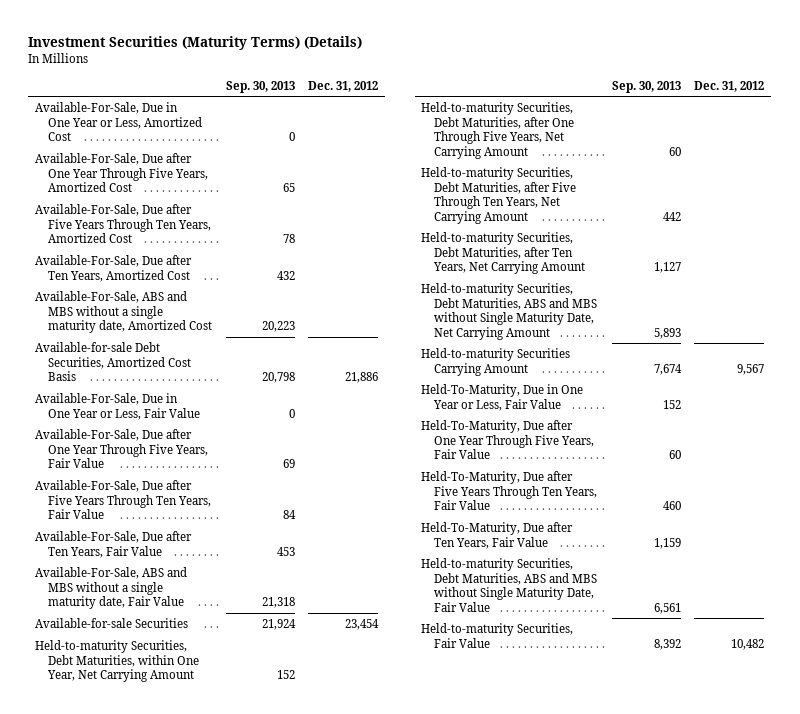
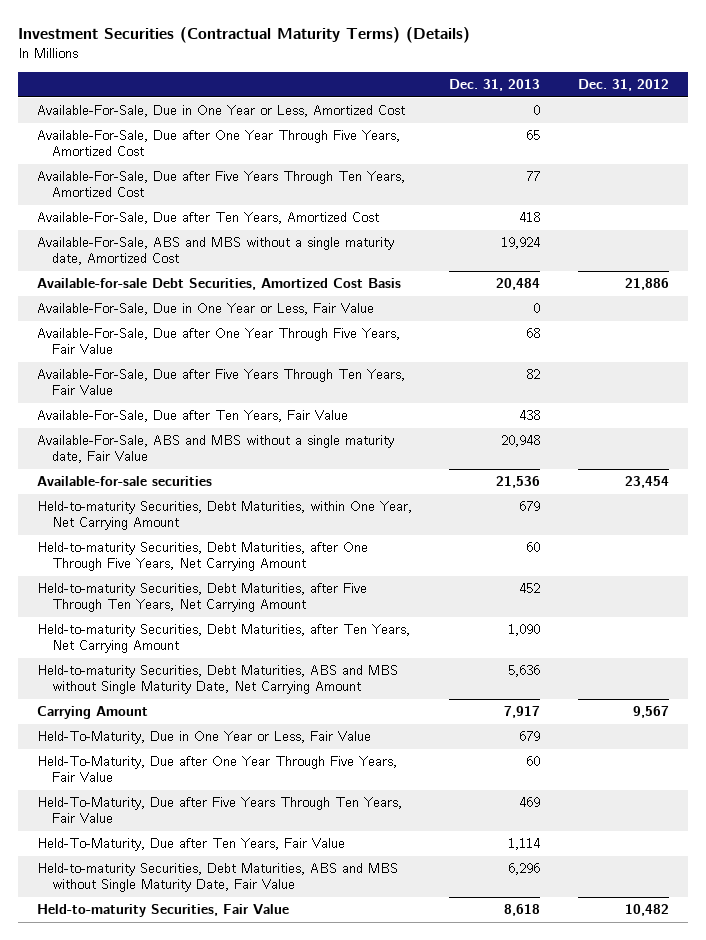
[28,35,363,50] Investment Securities (Maturity Terms) (Details) -> [17,27,470,44] Investment Securities (Contractual Maturity Terms) (Details)
[225,80,295,93] Sep. 30, 2013 -> none
none -> [449,78,541,91] Dec. 31, 2013
[35,618,189,629] Available-for-sale Securities -> [36,476,212,487] Available-for-sale securities
[421,348,571,376] Held-to-maturity Securities Carrying Amount -> [36,706,148,720] Carrying Amount

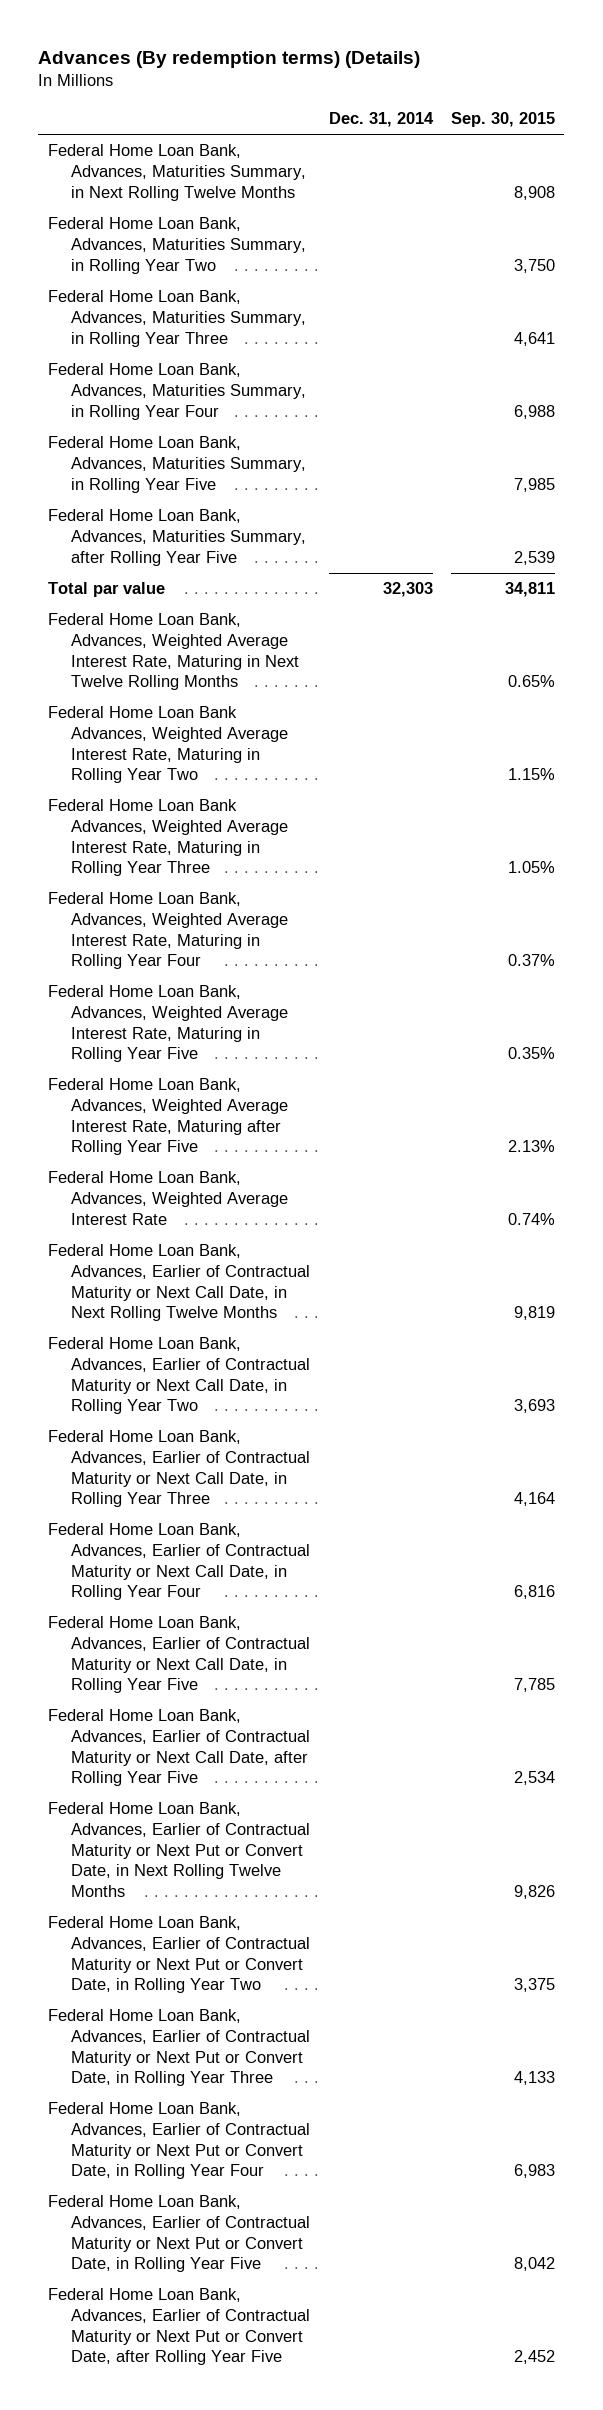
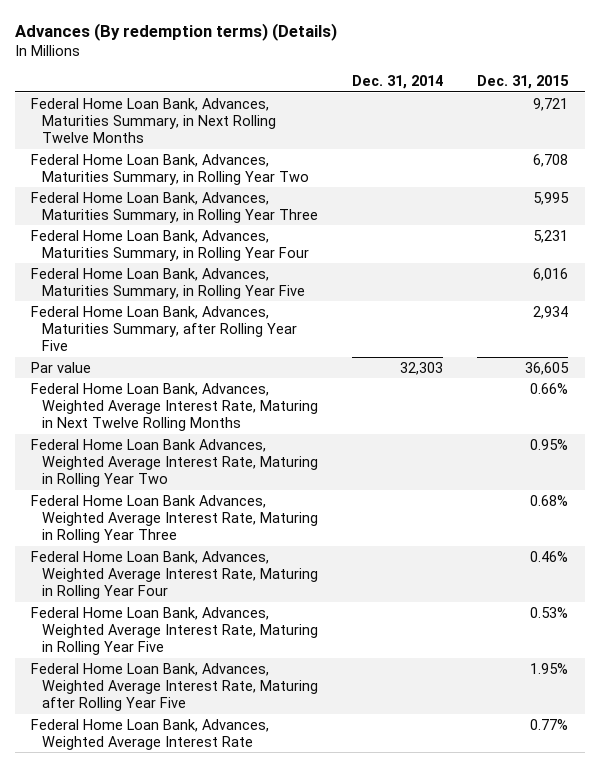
[451,112,556,128] Sep. 30, 2015 -> none
none -> [477,75,570,90] Dec. 31, 2015
[47,582,165,598] Total par value -> [31,361,92,373] Par value
[47,1244,311,1322] Federal Home Loan Bank, Advances, Earlier of Contractual Maturity or Next Call Date, in Next Rolling Twelve Months -> none
[47,1337,311,1415] Federal Home Loan Bank, Advances, Earlier of Contractual Maturity or Next Call Date, in Rolling Year Two -> none
[47,1430,311,1508] Federal Home Loan Bank, Advances, Earlier of Contractual Maturity or Next Call Date, in Rolling Year Three -> none
[47,1523,311,1601] Federal Home Loan Bank, Advances, Earlier of Contractual Maturity or Next Call Date, in Rolling Year Four -> none
[47,1616,311,1694] Federal Home Loan Bank, Advances, Earlier of Contractual Maturity or Next Call Date, in Rolling Year Five -> none
[47,1709,311,1787] Federal Home Loan Bank, Advances, Earlier of Contractual Maturity or Next Call Date, after Rolling Year Five -> none
[47,1802,311,1897] Federal Home Loan Bank, Advances, Earlier of Contractual Maturity or Next Put or Convert Date, in Next Rolling Twelve Months -> none
[47,1916,311,1994] Federal Home Loan Bank, Advances, Earlier of Contractual Maturity or Next Put or Convert Date, in Rolling Year Two -> none
[47,2009,311,2087] Federal Home Loan Bank, Advances, Earlier of Contractual Maturity or Next Put or Convert Date, in Rolling Year Three -> none
[47,2102,311,2180] Federal Home Loan Bank, Advances, Earlier of Contractual Maturity or Next Put or Convert Date, in Rolling Year Four -> none
[47,2195,311,2273] Federal Home Loan Bank, Advances, Earlier of Contractual Maturity or Next Put or Convert Date, in Rolling Year Five -> none
[47,2288,311,2366] Federal Home Loan Bank, Advances, Earlier of Contractual Maturity or Next Put or Convert Date, after Rolling Year Five -> none

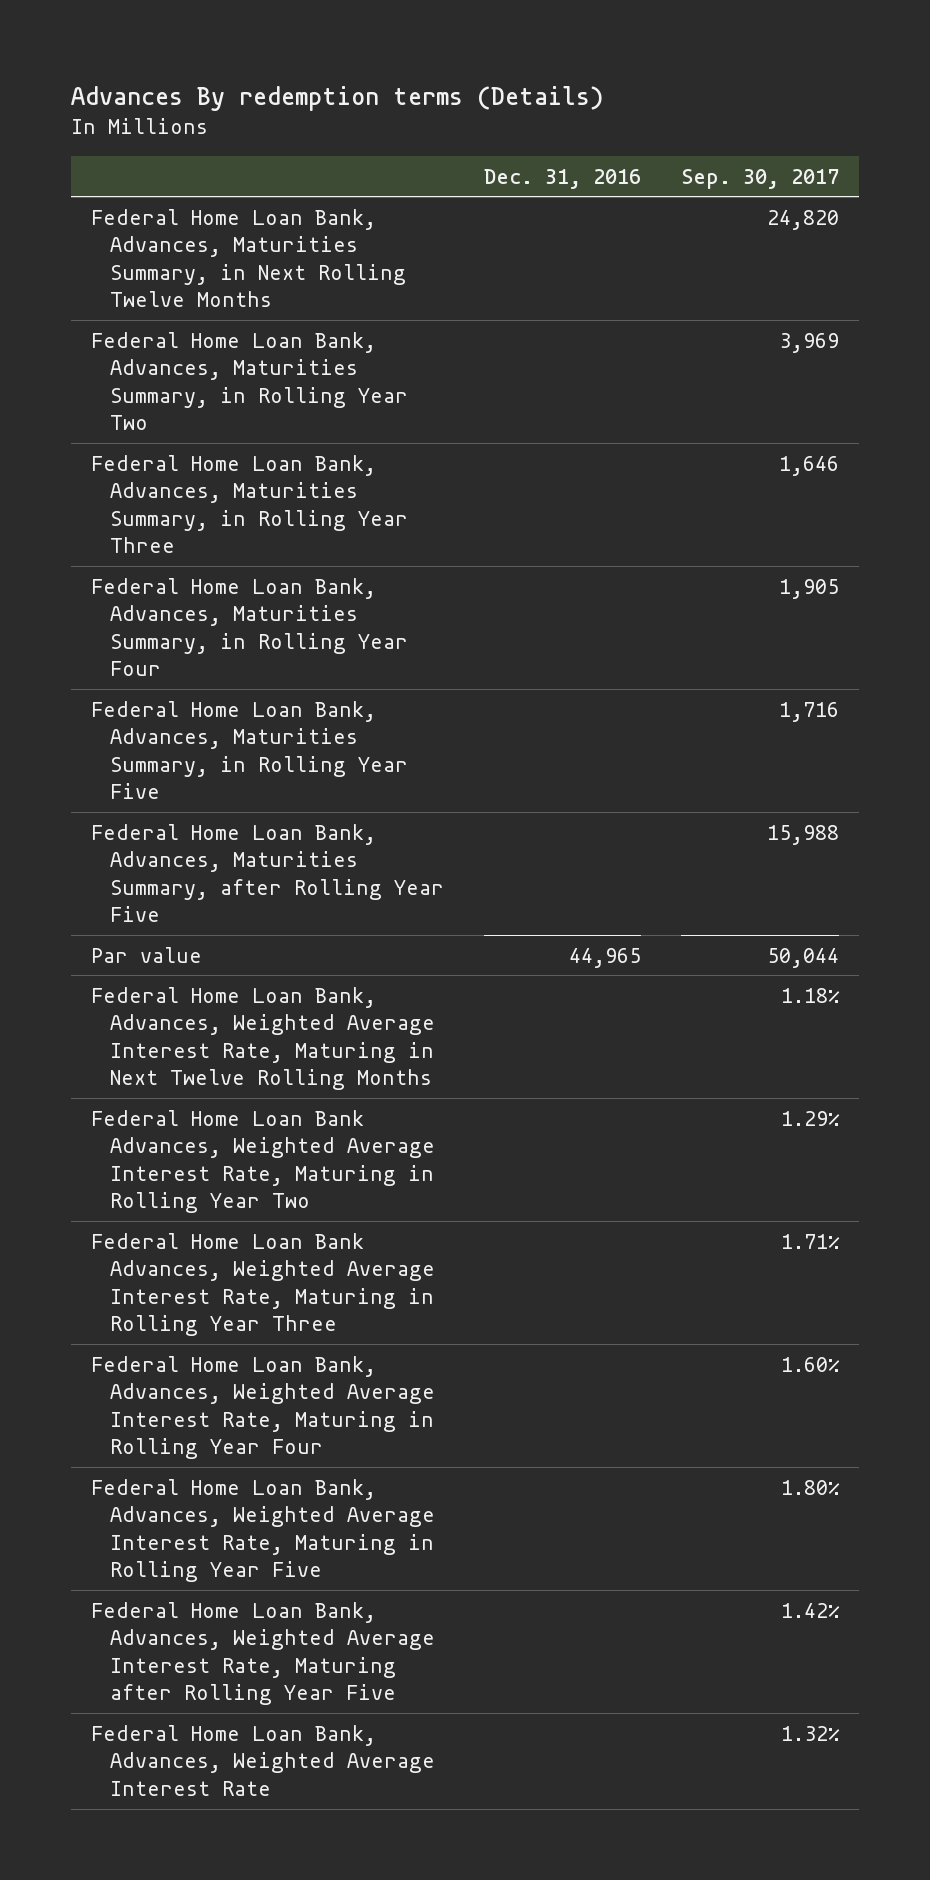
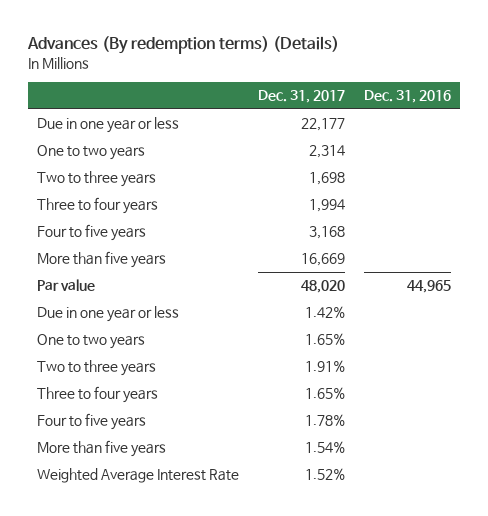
[71,85,605,111] Advances By redemption terms (Details) -> [26,36,339,55] Advances (By redemption terms) (Details)
[681,168,840,189] Sep. 30, 2017 -> none
none -> [257,90,345,104] Dec. 31, 2017
[91,208,407,308] Federal Home Loan Bank, Advances, Maturities Summary, in Next Rolling Twelve Months -> [36,117,179,134] Due in one year or less
[91,331,409,431] Federal Home Loan Bank, Advances, Maturities Summary, in Rolling Year Two -> [36,145,145,161] One to two years
[91,454,409,554] Federal Home Loan Bank, Advances, Maturities Summary, in Rolling Year Three -> [36,171,156,188] Two to three years
[91,577,409,677] Federal Home Loan Bank, Advances, Maturities Summary, in Rolling Year Four -> [36,197,158,215] Three to four years
[91,700,409,800] Federal Home Loan Bank, Advances, Maturities Summary, in Rolling Year Five -> [36,224,146,242] Four to five years
[91,823,445,923] Federal Home Loan Bank, Advances, Maturities Summary, after Rolling Year Five -> [36,251,166,269] More than five years
[91,986,436,1091] Federal Home Loan Bank, Advances, Weighted Average Interest Rate, Maturing in Next Twelve Rolling Months -> [36,306,179,323] Due in one year or less
[91,1109,436,1214] Federal Home Loan Bank Advances, Weighted Average Interest Rate, Maturing in Rolling Year Two -> [36,334,145,350] One to two years
[91,1232,436,1337] Federal Home Loan Bank Advances, Weighted Average Interest Rate, Maturing in Rolling Year Three -> [36,360,156,377] Two to three years
[91,1355,436,1460] Federal Home Loan Bank, Advances, Weighted Average Interest Rate, Maturing in Rolling Year Four -> [36,386,158,404] Three to four years
[91,1478,436,1583] Federal Home Loan Bank, Advances, Weighted Average Interest Rate, Maturing in Rolling Year Five -> [36,413,146,431] Four to five years
[91,1601,436,1706] Federal Home Loan Bank, Advances, Weighted Average Interest Rate, Maturing after Rolling Year Five -> [36,440,166,458] More than five years
[91,1724,436,1796] Federal Home Loan Bank, Advances, Weighted Average Interest Rate -> [36,468,239,484] Weighted Average Interest Rate

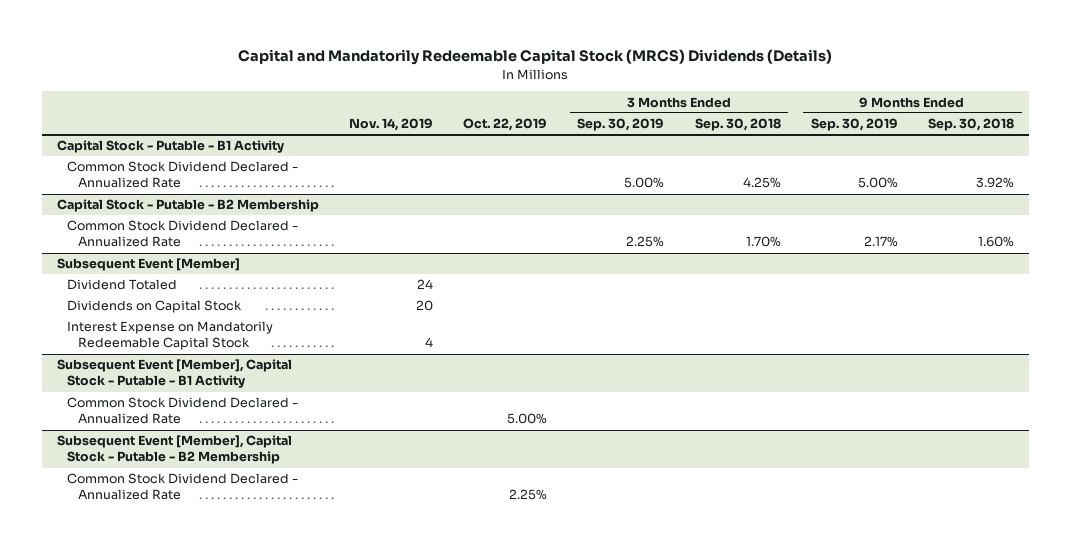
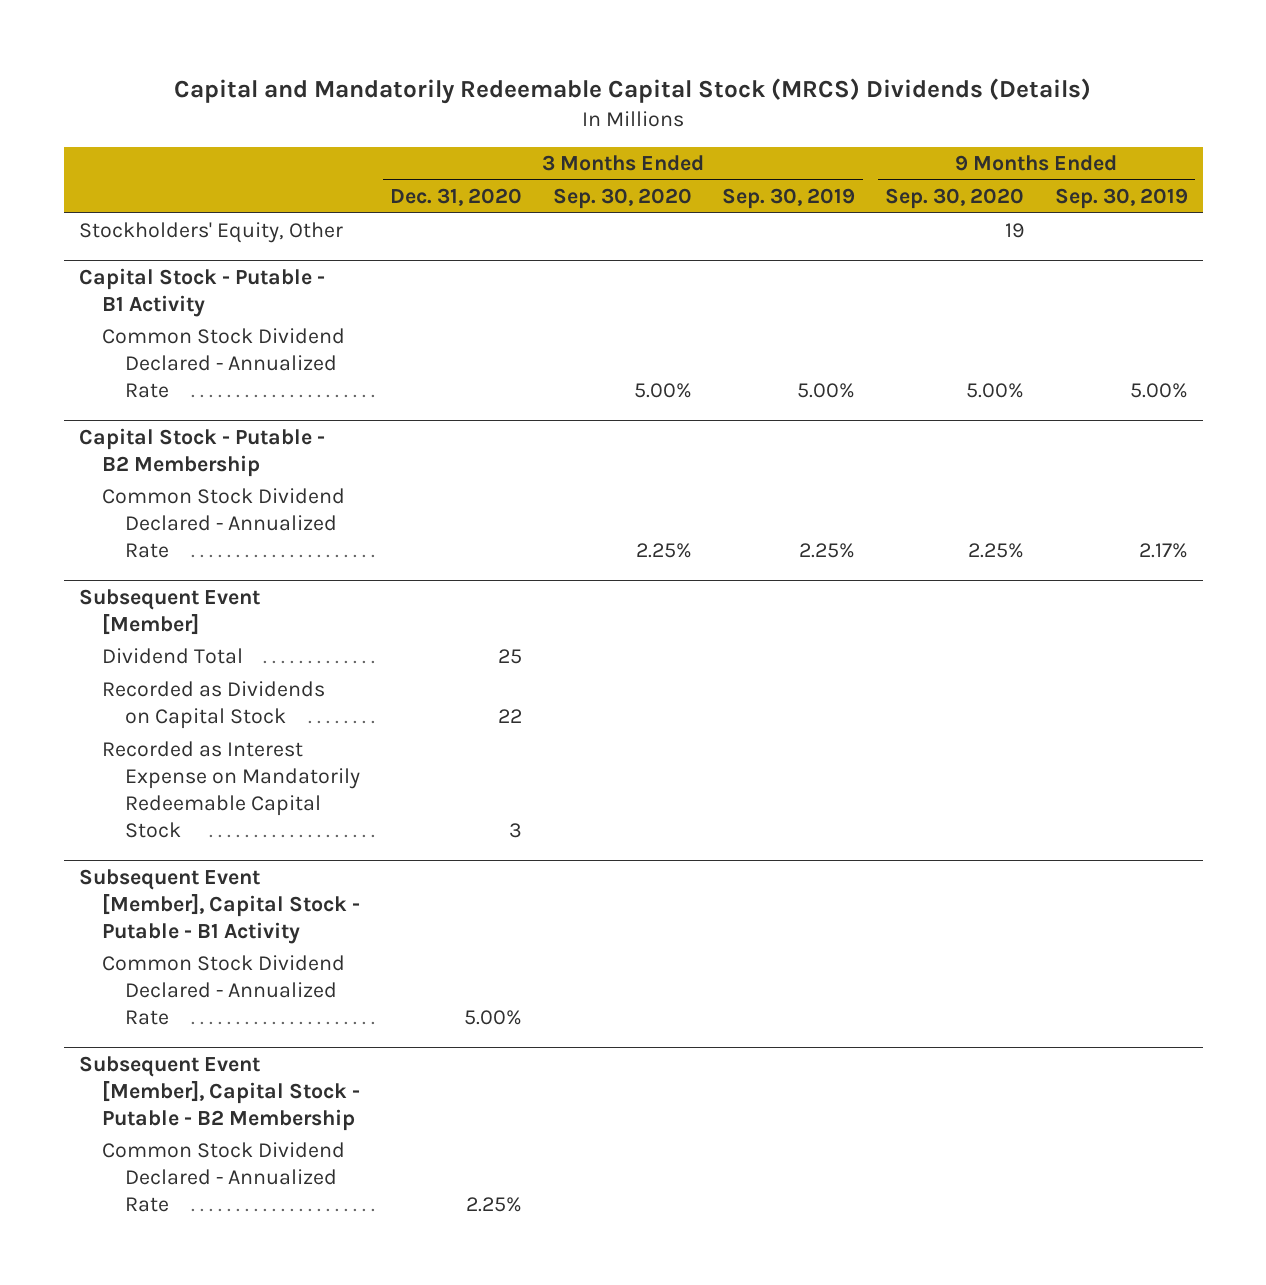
[348,117,433,131] Nov. 14, 2019 -> none
[463,117,548,131] Oct. 22, 2019 -> none
[694,117,781,131] Sep. 30, 2018 -> none
[928,117,1015,131] Sep. 30, 2018 -> none
none -> [390,188,523,207] Dec. 31, 2020
none -> [552,188,692,210] Sep. 30, 2020
none -> [885,188,1025,210] Sep. 30, 2020
none -> [78,222,343,244] Stockholders' Equity, Other
[67,279,178,291] Dividend Totaled -> [101,648,243,665] Dividend Total
[67,300,243,314] Dividends on Capital Stock -> [101,681,325,730] Recorded as Dividends on Capital Stock
[67,321,274,351] Interest Expense on Mandatorily Redeemable Capital Stock -> [101,741,361,839] Recorded as Interest Expense on Mandatorily Redeemable Capital Stock

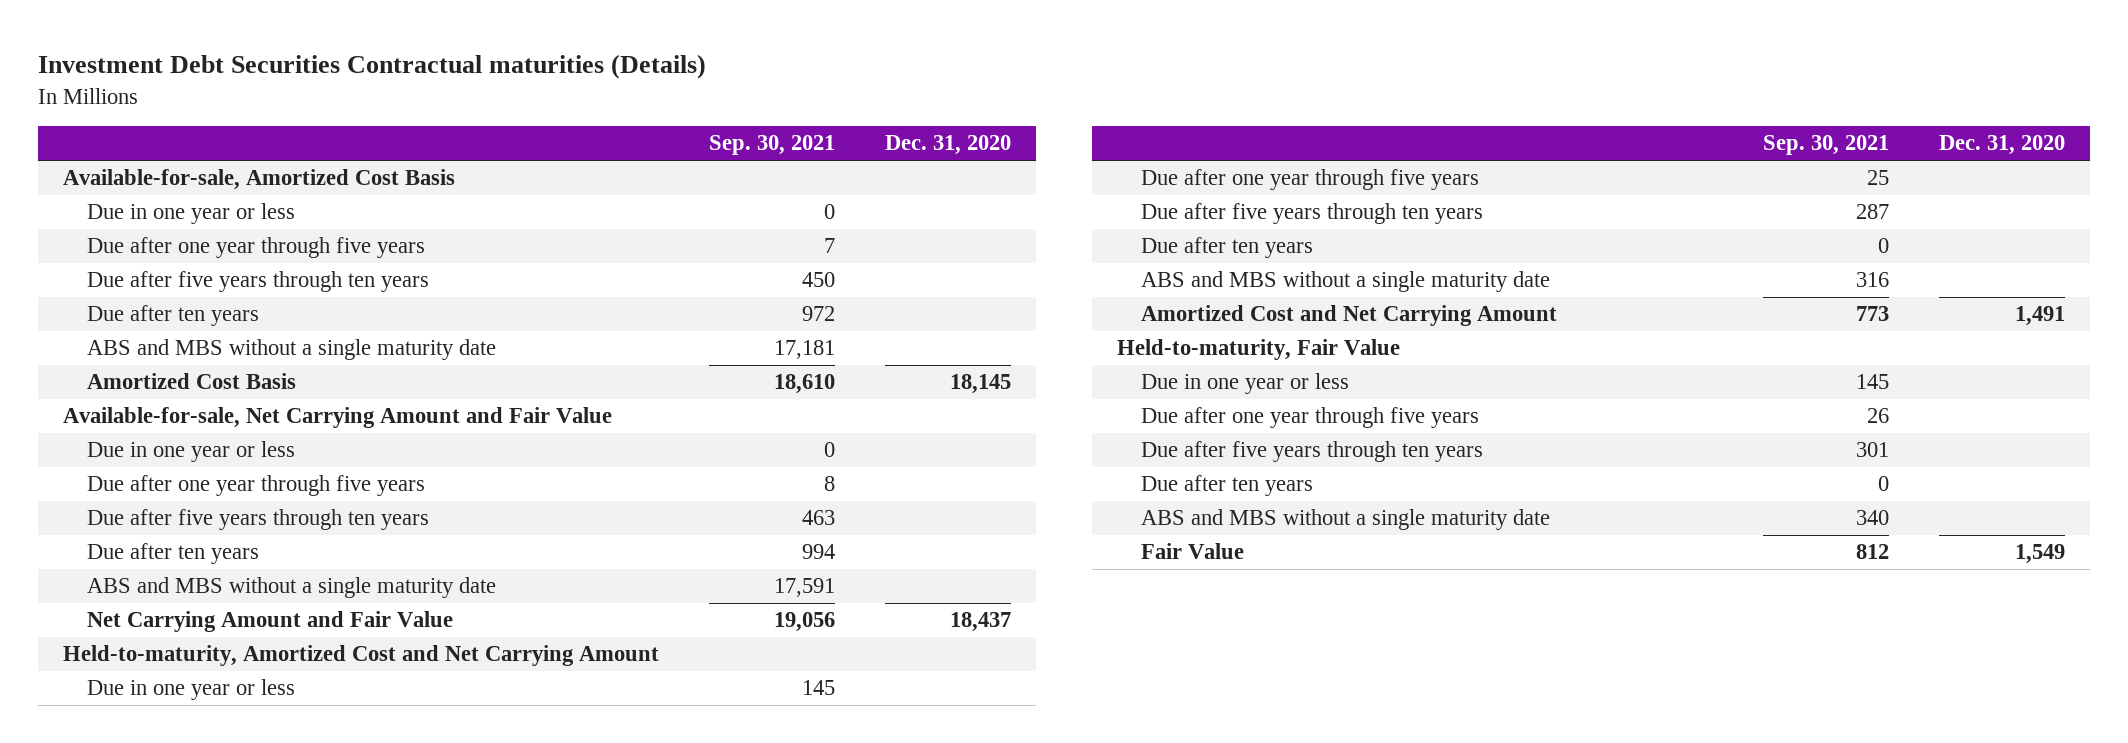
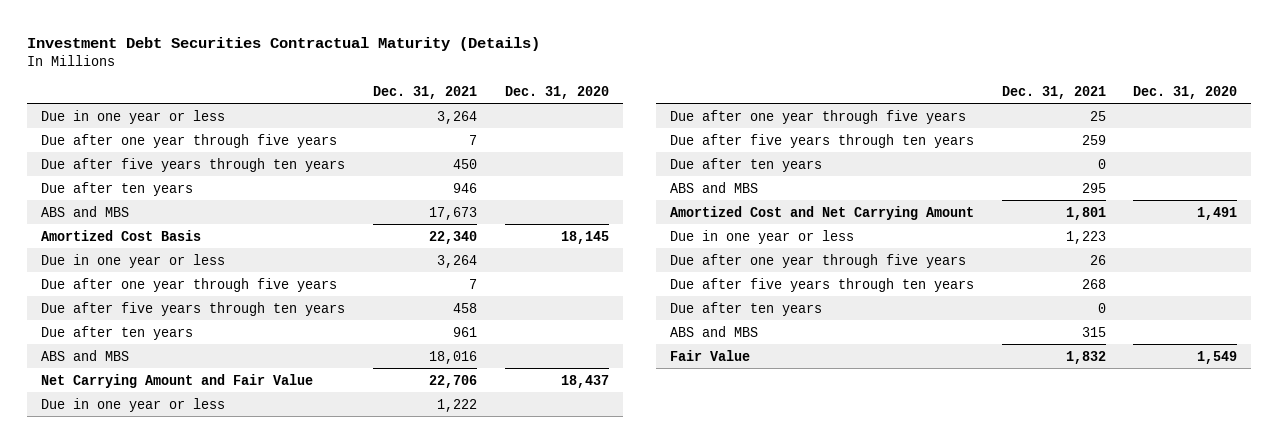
[38,54,707,80] Investment Debt Securities Contractual maturities (Details) -> [27,36,541,51] Investment Debt Securities Contractual Maturity (Details)
[709,135,836,156] Sep. 30, 2021 -> none
none -> [372,85,477,99] Dec. 31, 2021
[63,169,456,191] Available-for-sale, Amortized Cost Basis -> none
[86,339,496,361] ABS and MBS without a single maturity date -> [41,205,130,217] ABS and MBS
[63,407,613,429] Available-for-sale, Net Carrying Amount and Fair Value -> none
[86,577,496,599] ABS and MBS without a single maturity date -> [41,349,130,361] ABS and MBS
[63,645,660,667] Held-to-maturity, Amortized Cost and Net Carrying Amount -> none
[1141,271,1551,293] ABS and MBS without a single maturity date -> [669,181,758,193] ABS and MBS
[1117,339,1401,361] Held-to-maturity, Fair Value -> none
[1141,509,1551,531] ABS and MBS without a single maturity date -> [669,325,758,337] ABS and MBS

